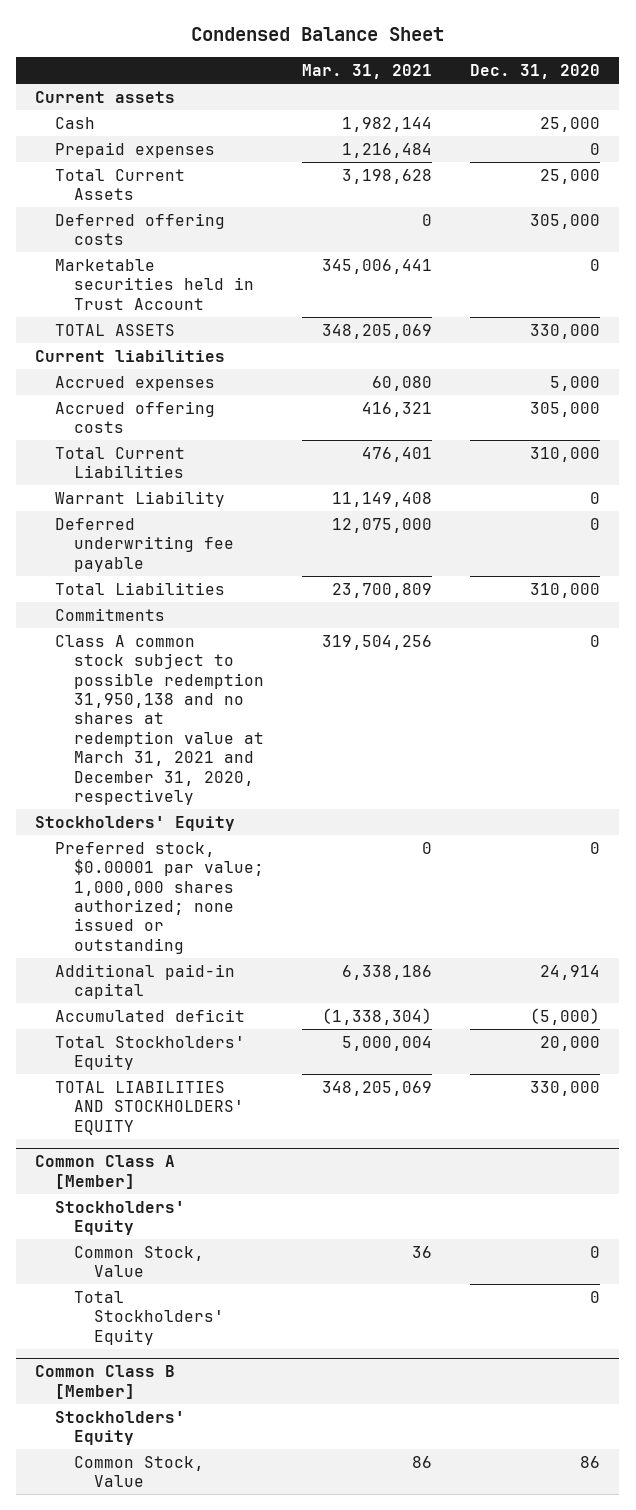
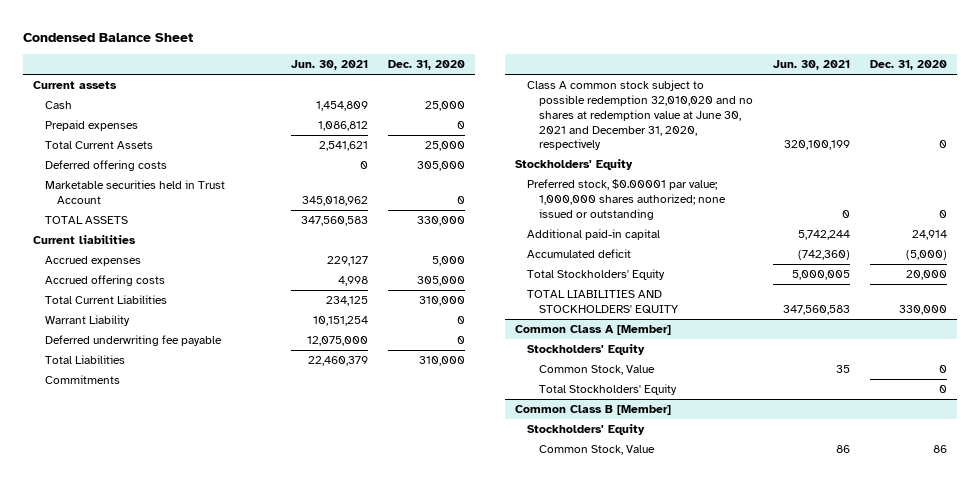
[302,64,433,80] Mar. 31, 2021 -> none
none -> [290,60,368,71] Jun. 30, 2021
[54,634,265,806] Class A common stock subject to possible redemption 31,950,138 and no shares at redemption value at March 31, 2021 and December 31, 2020, respectively -> [527,80,754,151] Class A common stock subject to possible redemption 32,010,020 and no shares at redemption value at June 30, 2021 and December 31, 2020, respectively

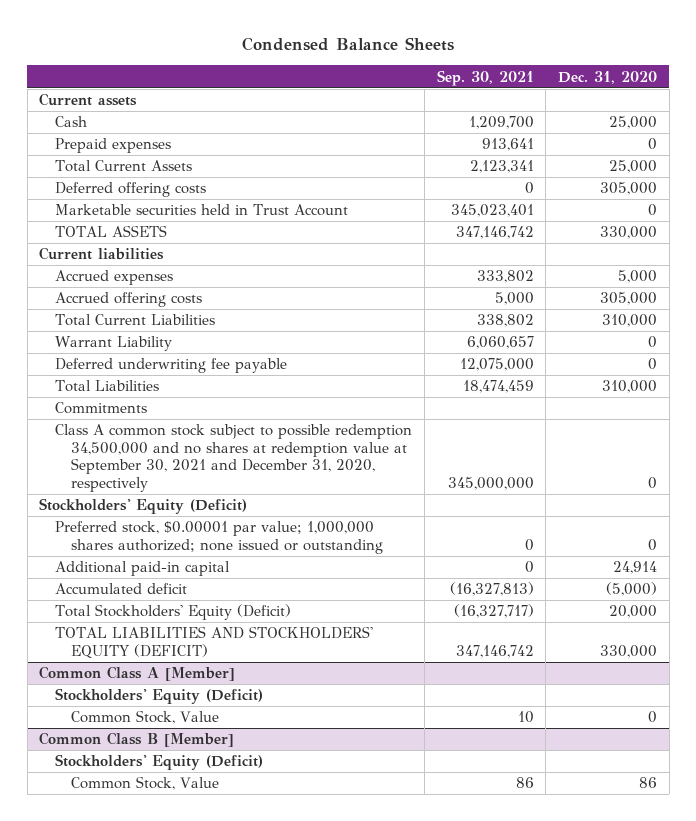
[22,32,193,42] Condensed Balance Sheet -> [242,37,455,52] Condensed Balance Sheets
[290,60,368,71] Jun. 30, 2021 -> none
none -> [436,69,534,86] Sep. 30, 2021
[527,80,754,151] Class A common stock subject to possible redemption 32,010,020 and no shares at redemption value at June 30, 2021 and December 31, 2020, respectively -> [55,424,413,492] Class A common stock subject to possible redemption 34,500,000 and no shares at redemption value at September 30, 2021 and December 31, 2020, respectively
[515,159,634,171] Stockholders' Equity -> [39,498,248,515] Stockholders' Equity (Deficit)
[527,269,666,281] Total Stockholders' Equity -> [55,604,292,621] Total Stockholders' Equity (Deficit)
[527,290,680,315] TOTAL LIABILITIES AND STOCKHOLDERS' EQUITY -> [55,626,374,659] TOTAL LIABILITIES AND STOCKHOLDERS' EQUITY (DEFICIT)
[527,344,646,356] Stockholders' Equity -> [55,688,264,705] Stockholders' Equity (Deficit)
[539,384,678,396] Total Stockholders' Equity -> none
[527,424,646,436] Stockholders' Equity -> [55,754,264,771] Stockholders' Equity (Deficit)

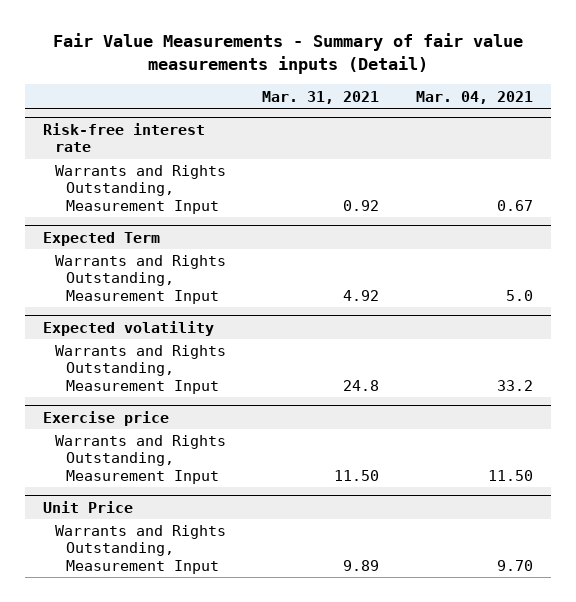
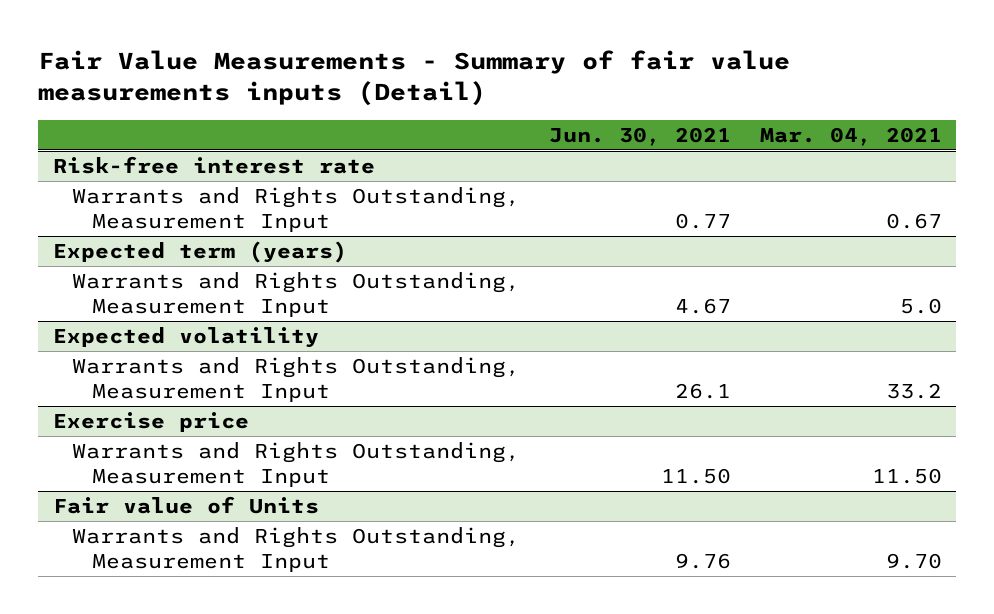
[262,90,380,104] Mar. 31, 2021 -> none
none -> [549,126,732,146] Jun. 30, 2021
[42,231,160,246] Expected Term -> [52,240,347,263] Expected term (years)
[42,500,133,513] Unit Price -> [52,495,319,514] Fair value of Units

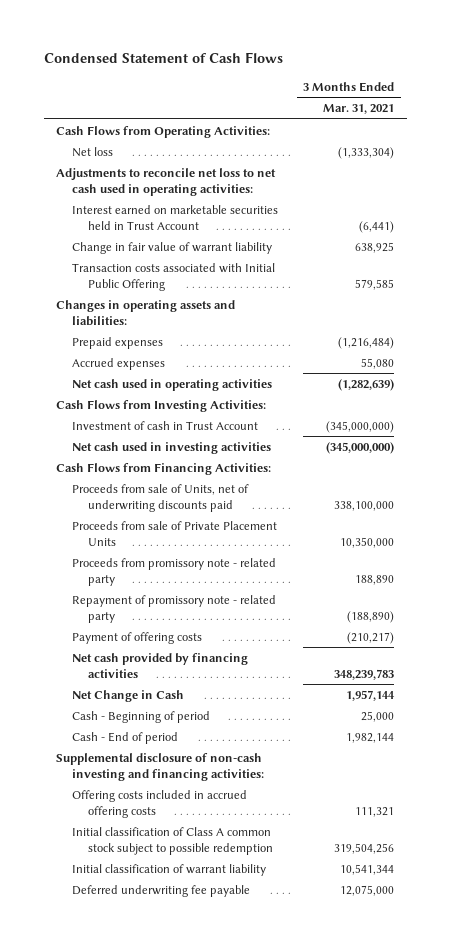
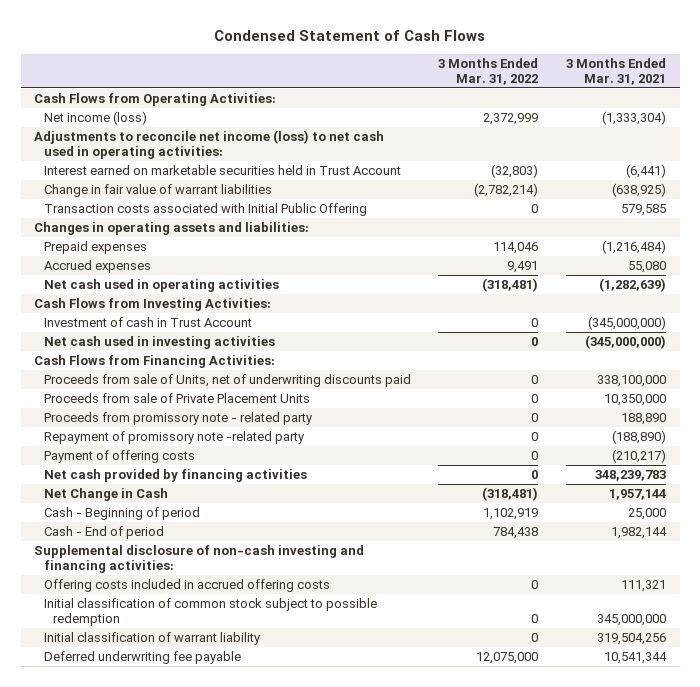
none -> [438,57,539,85] 3 Months Ended Mar. 31, 2022
[71,146,113,157] Net loss -> [43,111,147,126] Net income (loss)
[56,167,277,196] Adjustments to reconcile net loss to net cash used in operating activities: -> [34,130,385,160] Adjustments to reconcile net income (loss) to net cash used in operating activities:
[71,241,272,254] Change in fair value of warrant liability -> [43,184,272,198] Change in fair value of warrant liabilities
[355,241,395,253] 638,925 -> [611,183,666,198] (638,925)
[71,594,276,623] Repayment of promissory note - related party -> [43,431,304,445] Repayment of promissory note -related party
[71,826,273,855] Initial classification of Class A common stock subject to possible redemption -> [43,598,377,627] Initial classification of common stock subject to possible redemption
[334,842,395,854] 319,504,256 -> [596,614,666,627] 345,000,000
[340,863,395,875] 10,541,344 -> [596,633,666,646] 319,504,256
[340,884,395,896] 12,075,000 -> [603,652,667,665] 10,541,344

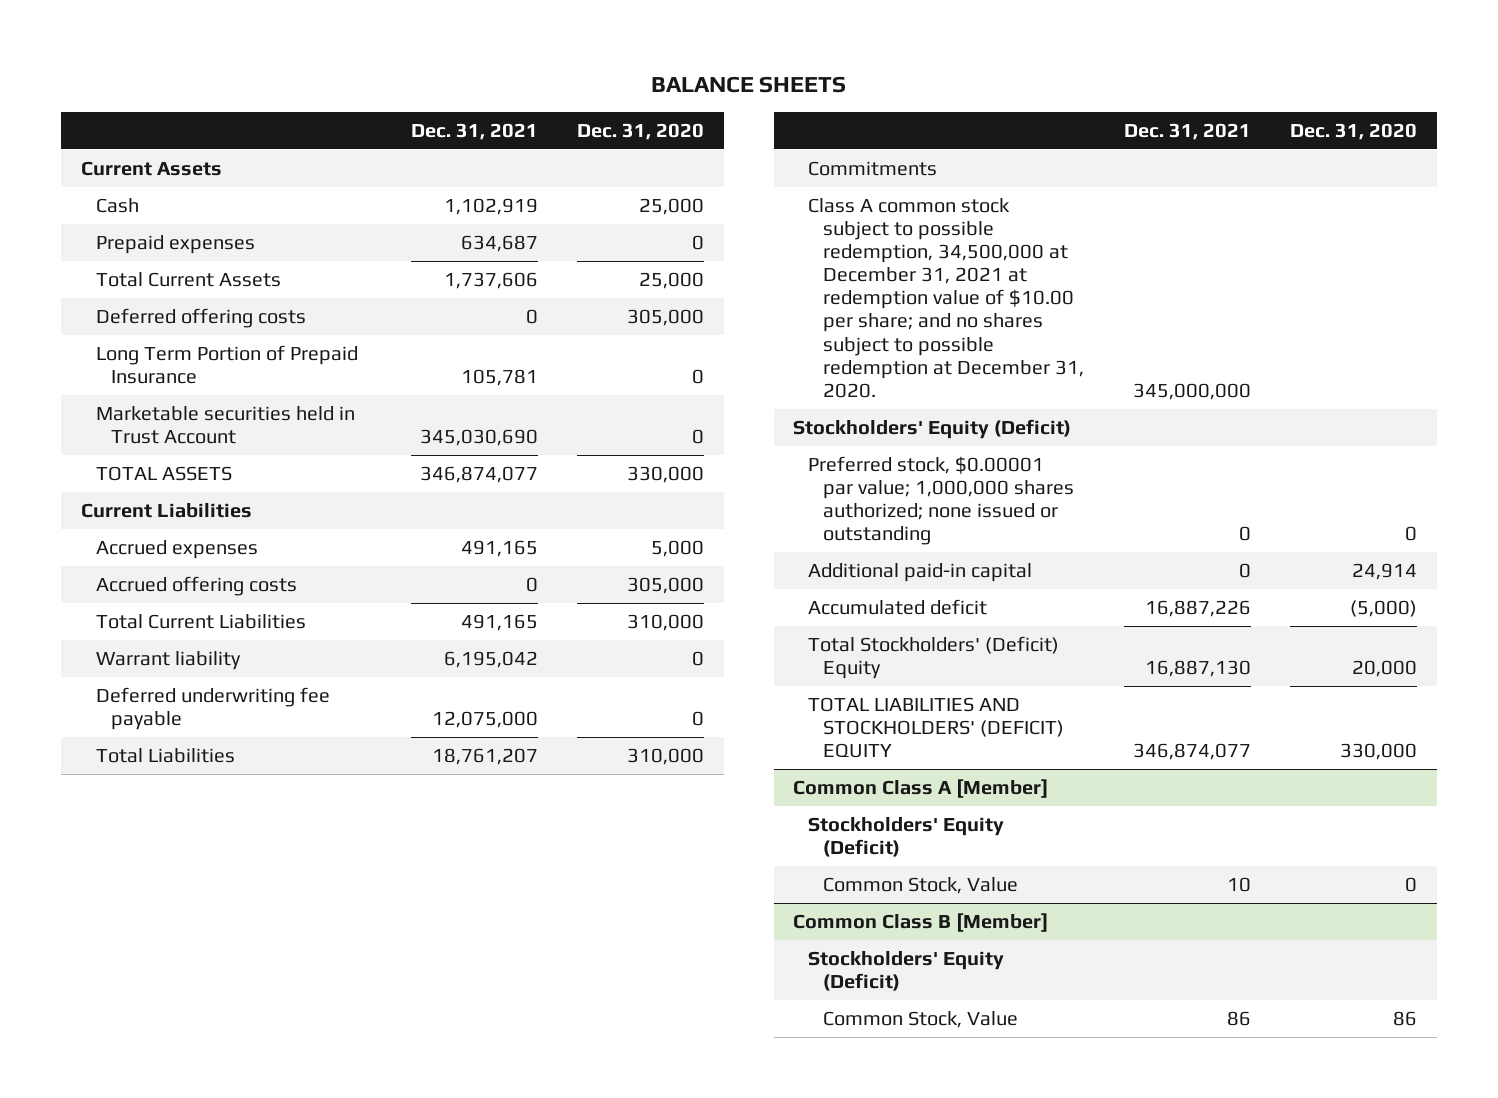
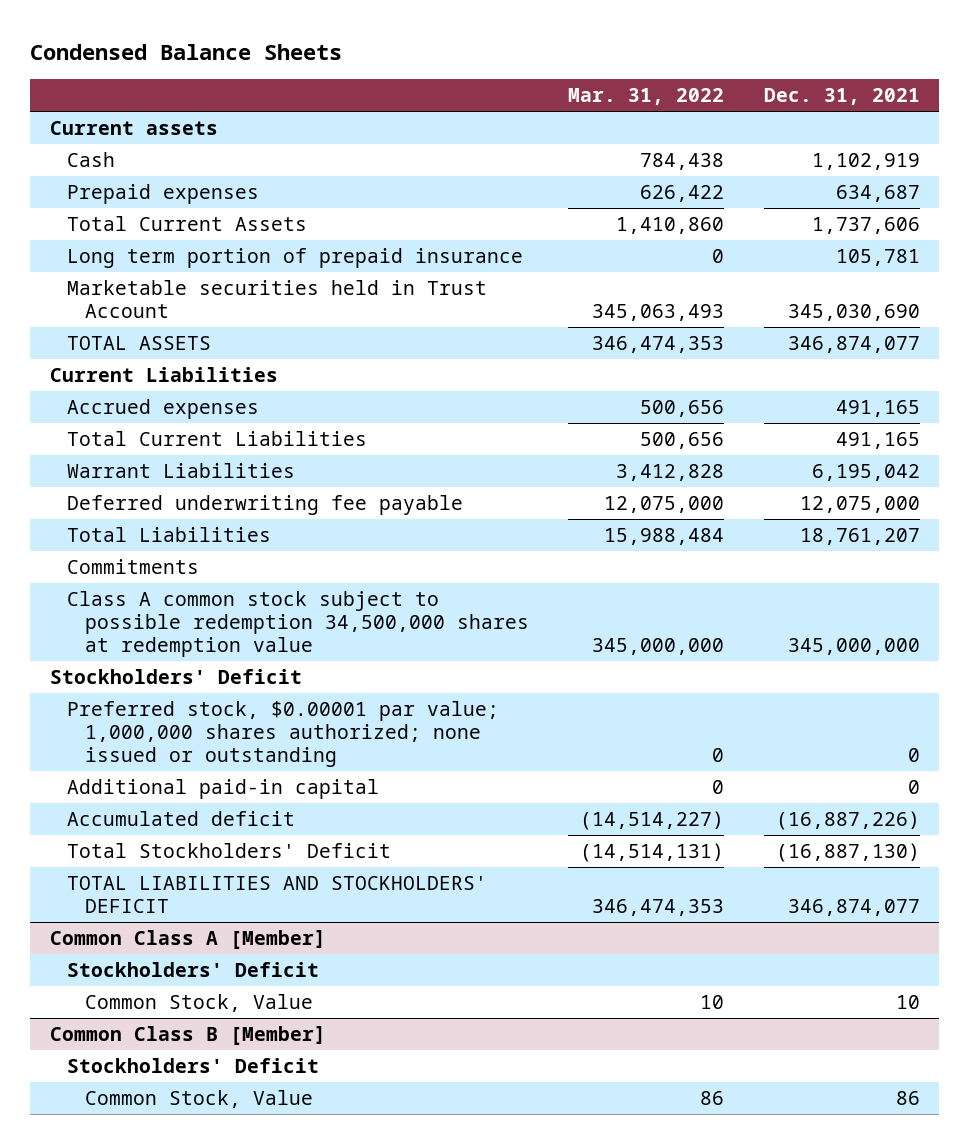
[650,76,846,94] BALANCE SHEETS -> [30,44,343,61] Condensed Balance Sheets
[577,122,705,140] Dec. 31, 2020 -> none
none -> [568,88,725,106] Mar. 31, 2022
[80,160,222,176] Current Assets -> [49,120,218,135] Current assets
[95,307,306,328] Deferred offering costs -> none
[95,344,358,385] Long Term Portion of Prepaid Insurance -> [67,247,524,268] Long term portion of prepaid insurance
[95,575,297,596] Accrued offering costs -> none
[95,650,241,670] Warrant liability -> [67,462,296,478] Warrant Liabilities
[808,197,1085,398] Class A common stock subject to possible redemption, 34,500,000 at December 31, 2021 at redemption value of $10.00 per share; and no shares subject to possible redemption at December 31, 2020. -> [67,590,530,657] Class A common stock subject to possible redemption 34,500,000 shares at redemption value
[793,418,1072,439] Stockholders' Equity (Deficit) -> [49,668,302,684] Stockholders' Deficit
[1144,599,1251,617] 16,887,226 -> [775,810,920,830] (16,887,226)
[808,635,1060,680] Total Stockholders' (Deficit) Equity -> [67,842,392,858] Total Stockholders' Deficit
[1144,660,1251,678] 16,887,130 -> [775,842,920,862] (16,887,130)
[808,696,1065,759] TOTAL LIABILITIES AND STOCKHOLDERS' (DEFICIT) EQUITY -> [67,875,488,913] TOTAL LIABILITIES AND STOCKHOLDERS' DEFICIT
[808,816,1005,858] Stockholders' Equity (Deficit) -> [67,961,320,977] Stockholders' Deficit
[808,950,1005,992] Stockholders' Equity (Deficit) -> [67,1057,320,1073] Stockholders' Deficit

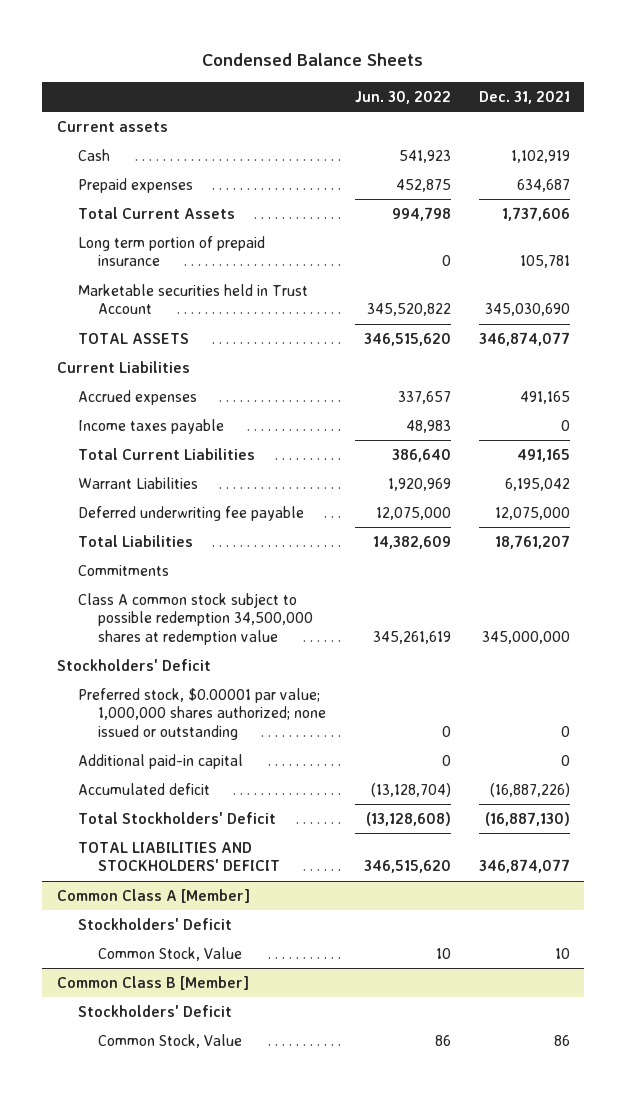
[568,88,725,106] Mar. 31, 2022 -> none
none -> [354,90,451,104] Jun. 30, 2022
none -> [77,418,224,434] Income taxes payable

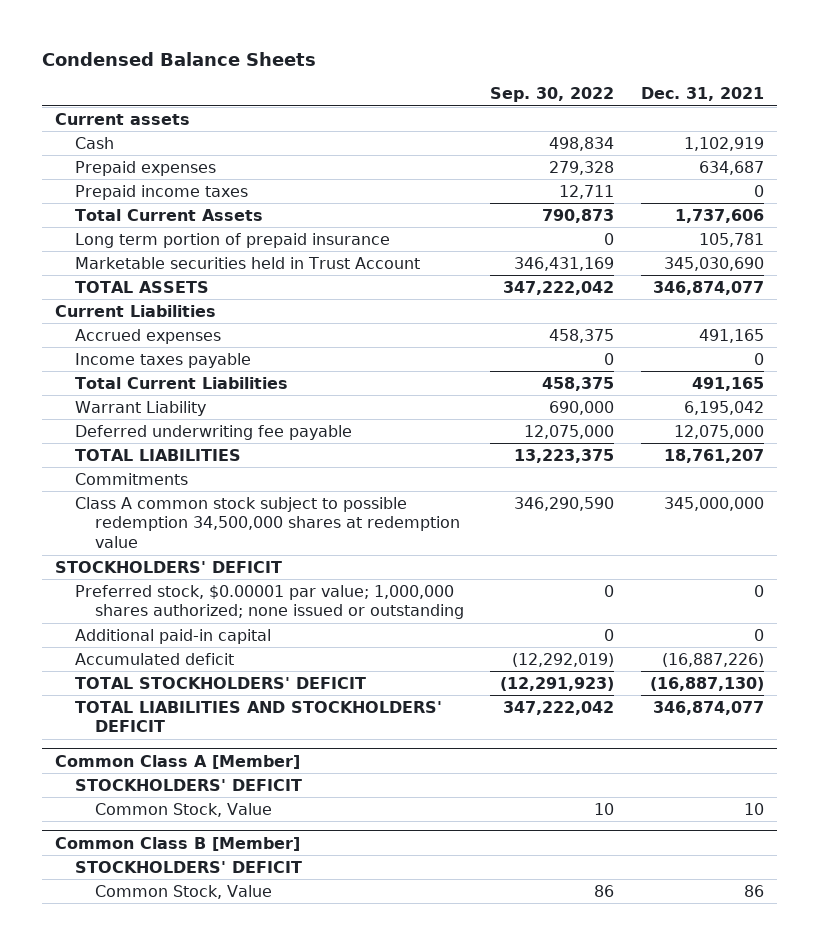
[354,90,451,104] Jun. 30, 2022 -> none
none -> [490,87,615,103] Sep. 30, 2022
none -> [75,184,249,200] Prepaid income taxes
[77,476,198,489] Warrant Liabilities -> [75,400,207,416] Warrant Liability
[77,534,193,547] Total Liabilities -> [75,448,242,461] TOTAL LIABILITIES
[56,658,211,671] Stockholders' Deficit -> [55,560,283,573] STOCKHOLDERS' DEFICIT
[77,811,276,824] Total Stockholders' Deficit -> [75,676,367,689] TOTAL STOCKHOLDERS' DEFICIT
[77,917,232,930] Stockholders' Deficit -> [75,778,303,791] STOCKHOLDERS' DEFICIT
[77,1004,232,1017] Stockholders' Deficit -> [75,860,303,873] STOCKHOLDERS' DEFICIT

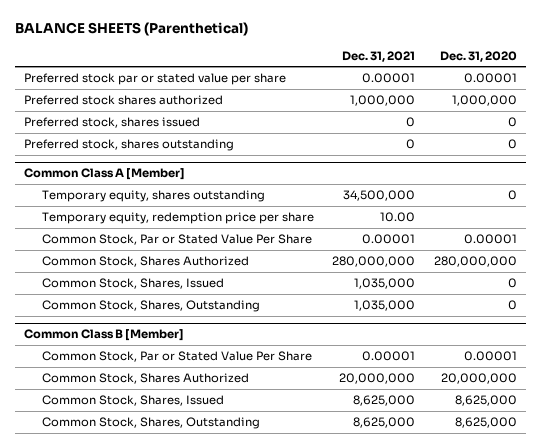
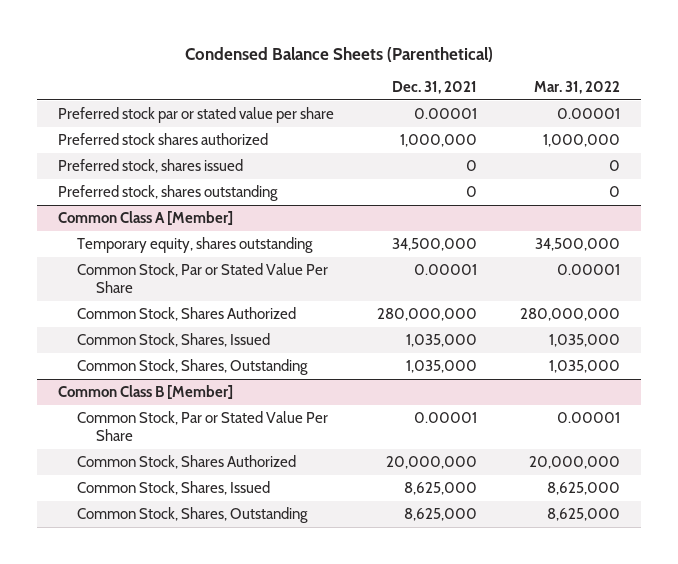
[14,22,248,37] BALANCE SHEETS (Parenthetical) -> [184,46,493,62] Condensed Balance Sheets (Parenthetical)
[439,50,517,62] Dec. 31, 2020 -> none
none -> [533,81,620,95] Mar. 31, 2022
[41,212,314,225] Temporary equity, redemption price per share -> none

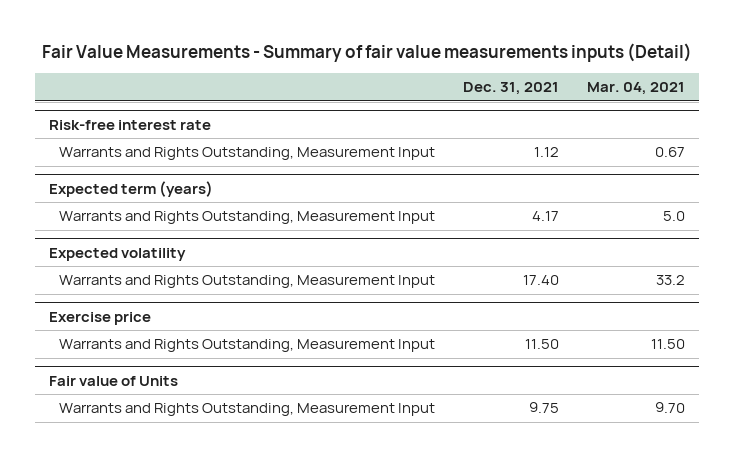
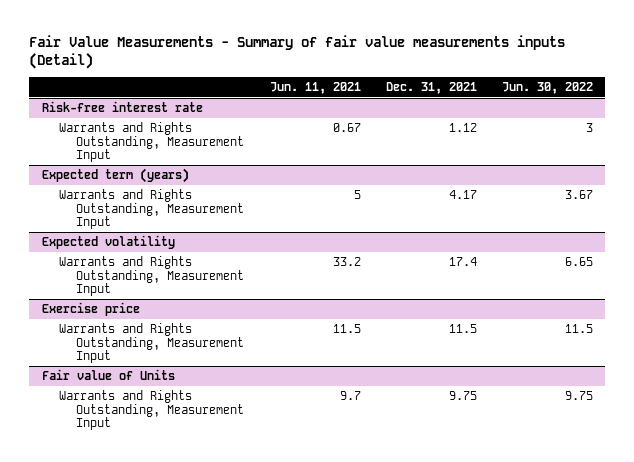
[586,82,685,96] Mar. 04, 2021 -> none
none -> [269,82,361,95] Jun. 11, 2021
none -> [501,82,593,95] Jun. 30, 2022
[522,275,559,286] 17.40 -> [448,256,477,266] 17.4
[524,339,559,350] 11.50 -> [448,323,477,333] 11.5

